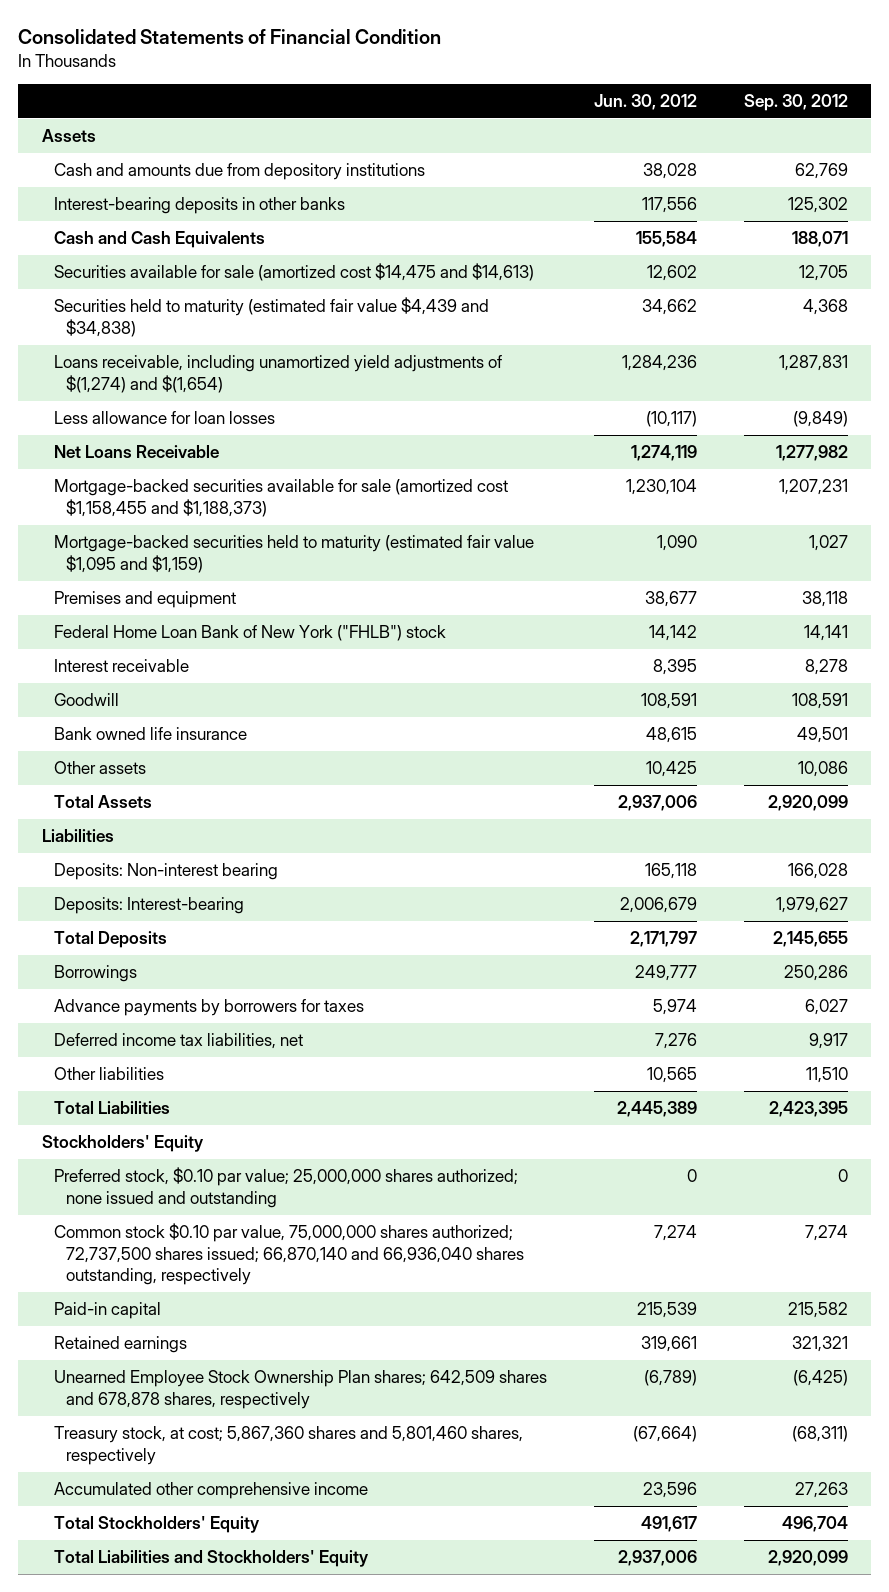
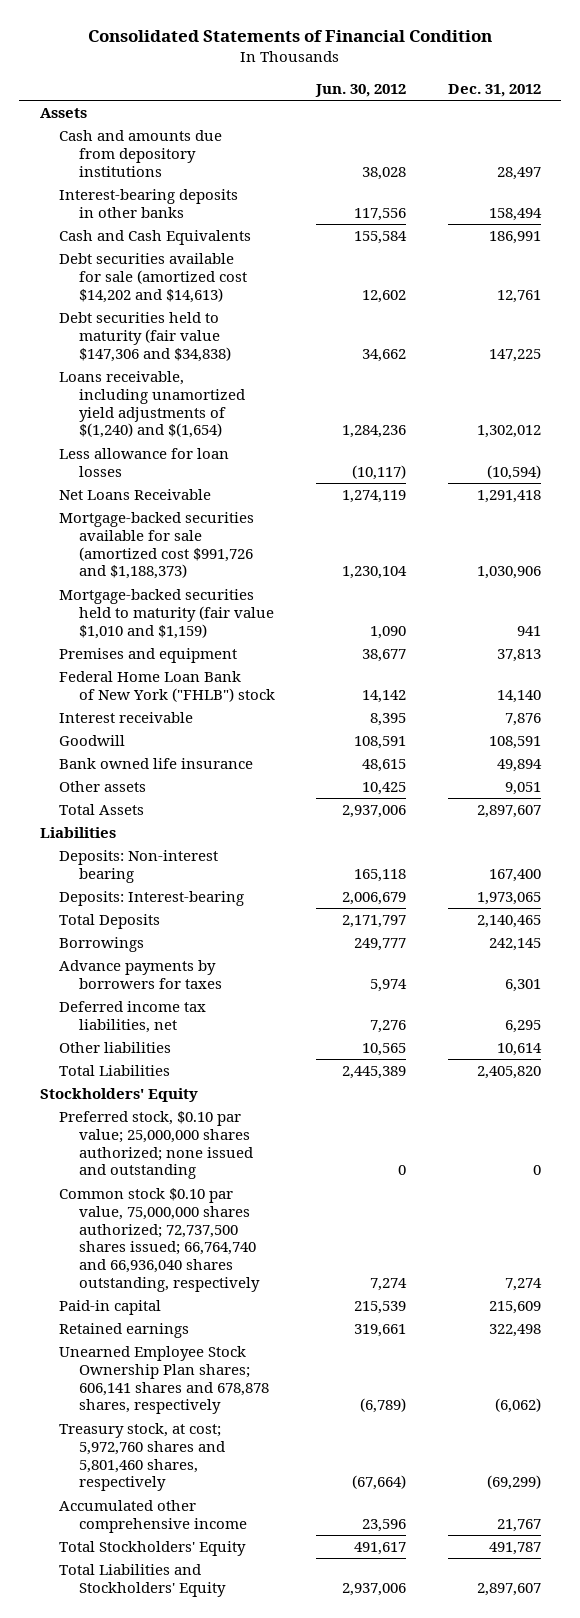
[743,94,848,112] Sep. 30, 2012 -> none
none -> [447,83,541,97] Dec. 31, 2012
[53,263,534,282] Securities available for sale (amortized cost $14,475 and $14,613) -> [59,253,248,303] Debt securities available for sale (amortized cost $14,202 and $14,613)
[53,297,489,337] Securities held to maturity (estimated fair value $4,439 and $34,838) -> [59,312,232,362] Debt securities held to maturity (fair value $147,306 and $34,838)
[53,355,502,393] Loans receivable, including unamortized yield adjustments of $(1,274) and $(1,654) -> [59,371,246,439] Loans receivable, including unamortized yield adjustments of $(1,240) and $(1,654)
[53,479,508,517] Mortgage-backed securities available for sale (amortized cost $1,158,455 and $1,188,373) -> [59,512,255,580] Mortgage-backed securities available for sale (amortized cost $991,726 and $1,188,373)
[53,535,534,573] Mortgage-backed securities held to maturity (estimated fair value $1,095 and $1,159) -> [59,589,275,639] Mortgage-backed securities held to maturity (fair value $1,010 and $1,159)
[53,1223,524,1286] Common stock $0.10 par value, 75,000,000 shares authorized; 72,737,500 shares issued; 66,870,140 and 66,936,040 shares outstanding, respectively -> [59,1188,261,1292] Common stock $0.10 par value, 75,000,000 shares authorized; 72,737,500 shares issued; 66,764,740 and 66,936,040 shares outstanding, respectively
[53,1370,547,1409] Unearned Employee Stock Ownership Plan shares; 642,509 shares and 678,878 shares, respectively -> [59,1346,270,1415] Unearned Employee Stock Ownership Plan shares; 606,141 shares and 678,878 shares, respectively
[53,1426,523,1465] Treasury stock, at cost; 5,867,360 shares and 5,801,460 shares, respectively -> [59,1423,226,1492] Treasury stock, at cost; 5,972,760 shares and 5,801,460 shares, respectively

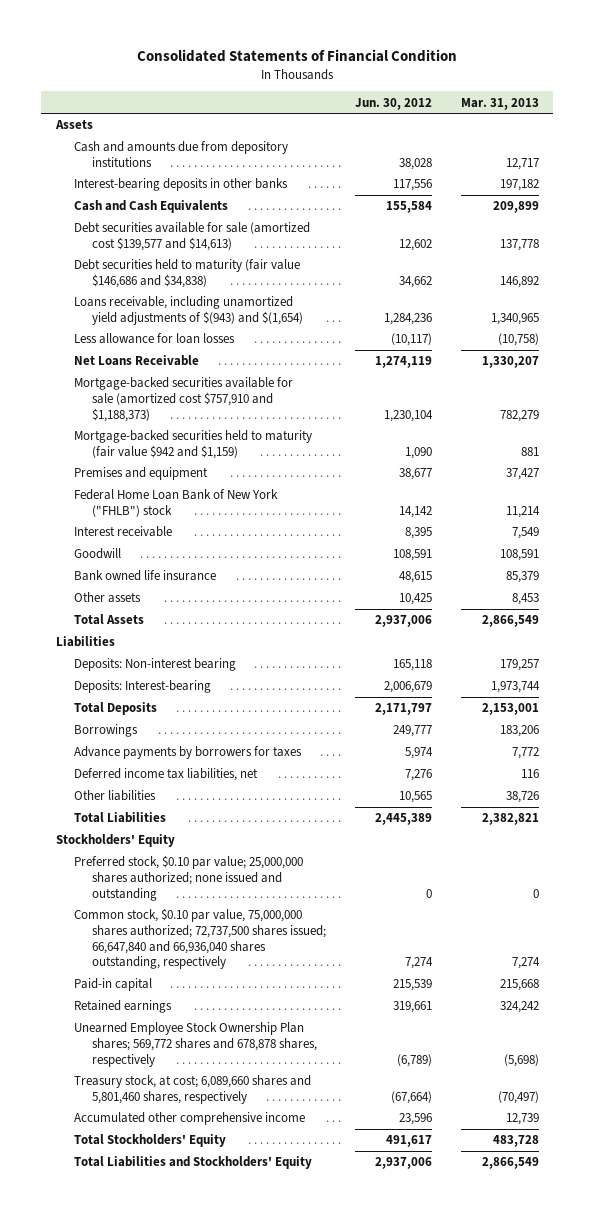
[447,83,541,97] Dec. 31, 2012 -> none
none -> [460,97,539,110] Mar. 31, 2013
[59,253,248,303] Debt securities available for sale (amortized cost $14,202 and $14,613) -> [74,222,311,251] Debt securities available for sale (amortized cost $139,577 and $14,613)
[59,312,232,362] Debt securities held to maturity (fair value $147,306 and $34,838) -> [74,259,301,288] Debt securities held to maturity (fair value $146,686 and $34,838)
[59,371,246,439] Loans receivable, including unamortized yield adjustments of $(1,240) and $(1,654) -> [74,296,304,325] Loans receivable, including unamortized yield adjustments of $(943) and $(1,654)
[59,512,255,580] Mortgage-backed securities available for sale (amortized cost $991,726 and $1,188,373) -> [74,377,294,422] Mortgage-backed securities available for sale (amortized cost $757,910 and $1,188,373)
[59,589,275,639] Mortgage-backed securities held to maturity (fair value $1,010 and $1,159) -> [74,430,313,459] Mortgage-backed securities held to maturity (fair value $942 and $1,159)
[59,1188,261,1292] Common stock $0.10 par value, 75,000,000 shares authorized; 72,737,500 shares issued; 66,764,740 and 66,936,040 shares outstanding, respectively -> [74,908,327,970] Common stock, $0.10 par value, 75,000,000 shares authorized; 72,737,500 shares issued; 66,647,840 and 66,936,040 shares outstanding, respectively
[59,1346,270,1415] Unearned Employee Stock Ownership Plan shares; 606,141 shares and 678,878 shares, respectively -> [74,1022,318,1067] Unearned Employee Stock Ownership Plan shares; 569,772 shares and 678,878 shares, respectively
[59,1423,226,1492] Treasury stock, at cost; 5,972,760 shares and 5,801,460 shares, respectively -> [74,1075,312,1104] Treasury stock, at cost; 6,089,660 shares and 5,801,460 shares, respectively

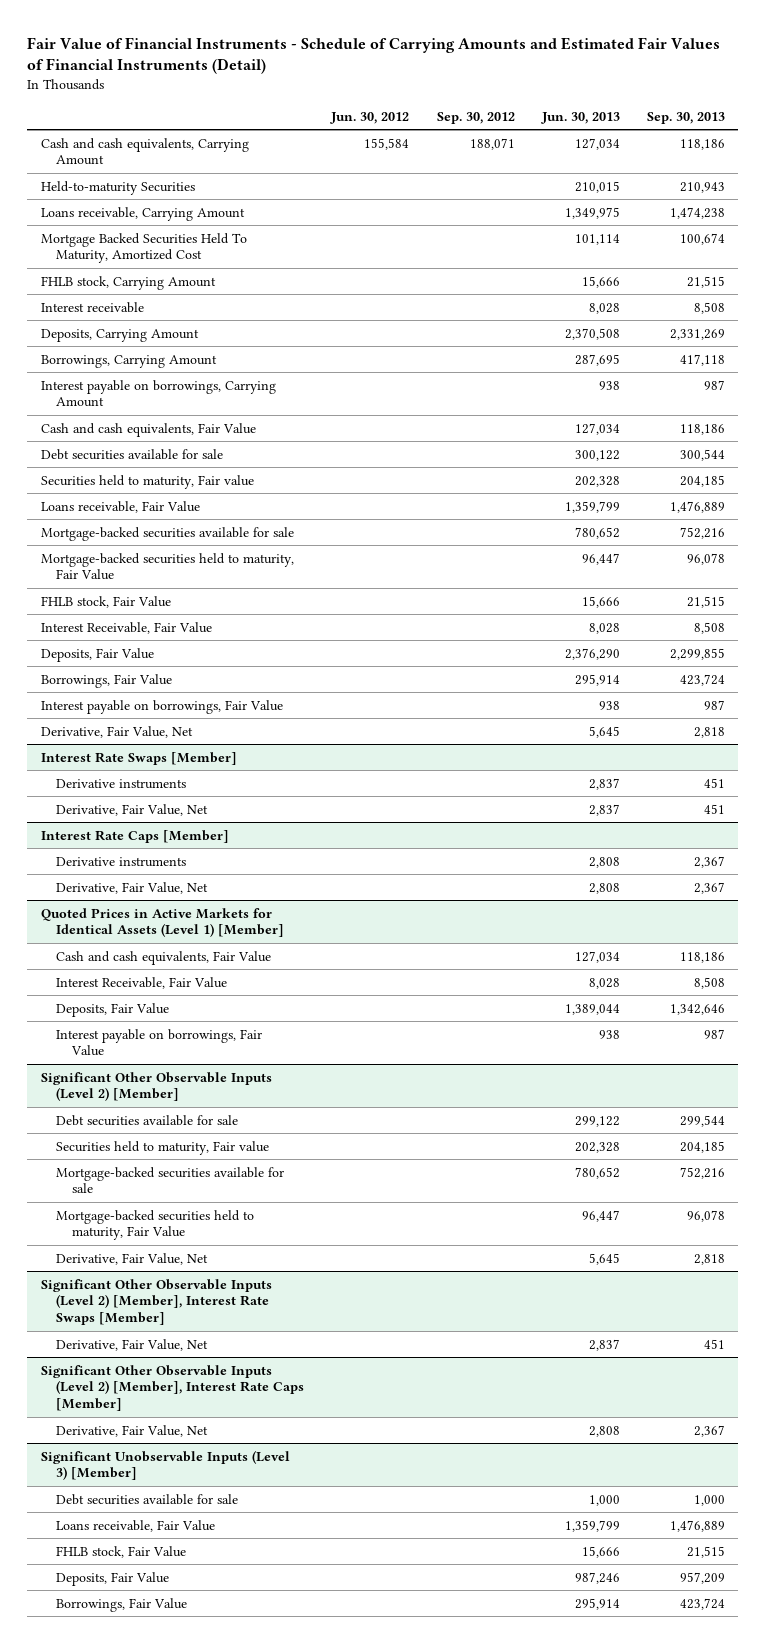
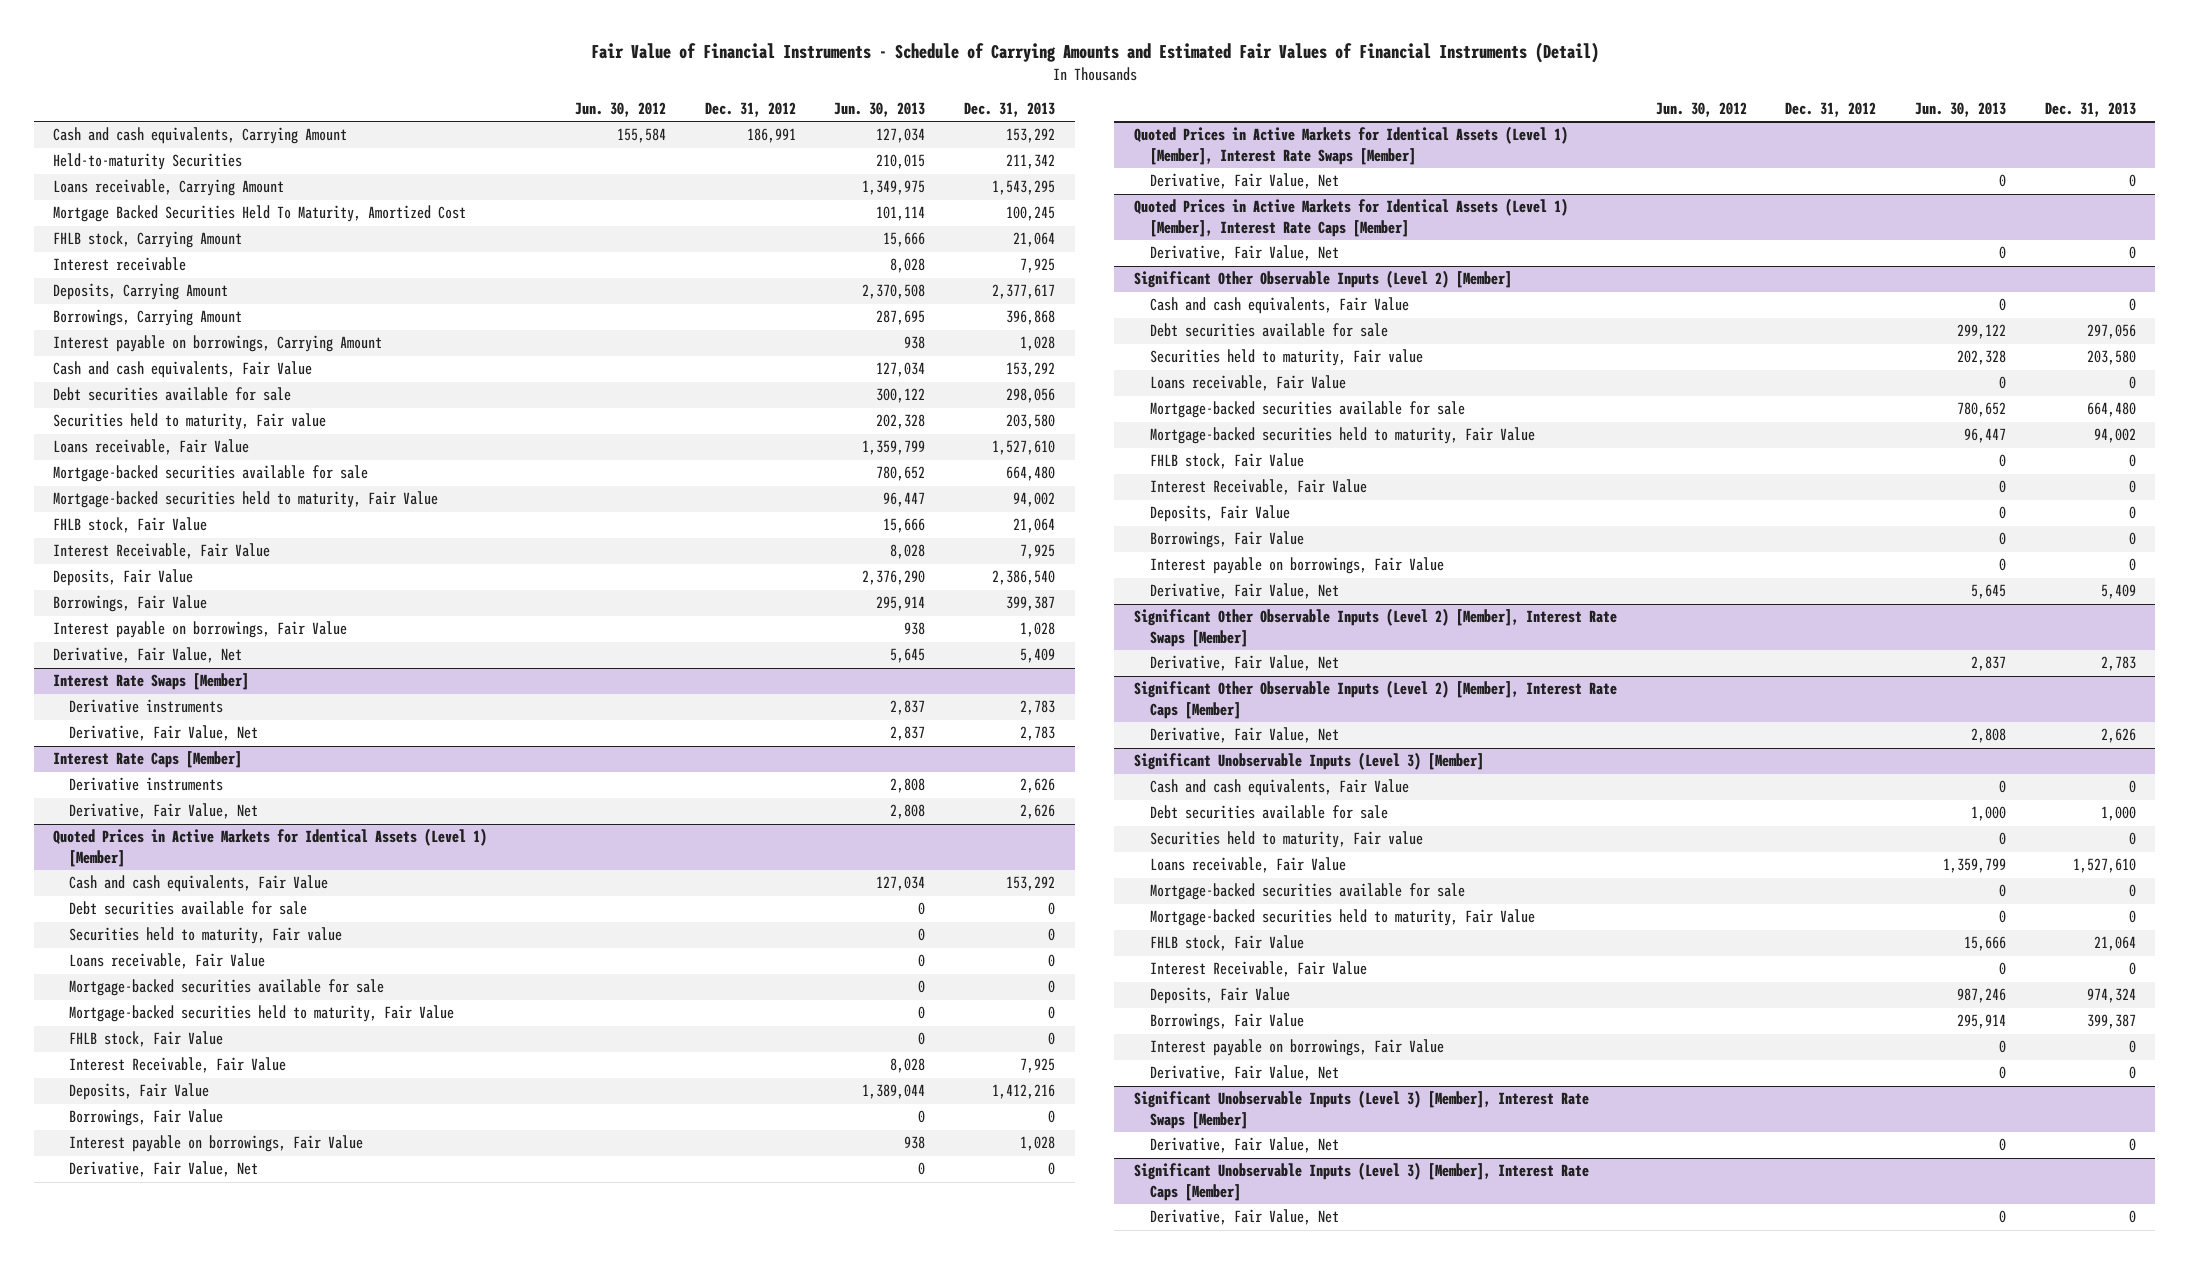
[436,111,515,124] Sep. 30, 2012 -> none
[646,111,725,124] Sep. 30, 2013 -> none
none -> [704,102,796,118] Dec. 31, 2012
none -> [964,102,1056,118] Dec. 31, 2013
none -> [69,901,308,916] Debt securities available for sale
none -> [69,927,343,945] Securities held to maturity, Fair value
none -> [69,953,266,970] Loans receivable, Fair Value
none -> [69,979,385,997] Mortgage-backed securities available for sale
none -> [69,1005,455,1023] Mortgage-backed securities held to maturity, Fair Value
none -> [69,1031,224,1048] FHLB stock, Fair Value
none -> [69,1109,224,1127] Borrowings, Fair Value
none -> [69,1161,259,1178] Derivative, Fair Value, Net
none -> [1133,126,1568,166] Quoted Prices in Active Markets for Identical Assets (Level 1) [Member], Interest Rate Swaps [Member]
none -> [1150,173,1340,190] Derivative, Fair Value, Net
none -> [1133,198,1568,238] Quoted Prices in Active Markets for Identical Assets (Level 1) [Member], Interest Rate Caps [Member]
none -> [1150,245,1340,262] Derivative, Fair Value, Net
none -> [1150,297,1410,315] Cash and cash equivalents, Fair Value
none -> [1150,375,1347,392] Loans receivable, Fair Value
none -> [1150,453,1305,470] FHLB stock, Fair Value
none -> [1150,479,1368,496] Interest Receivable, Fair Value
none -> [1150,505,1291,523] Deposits, Fair Value
none -> [1150,531,1305,549] Borrowings, Fair Value
none -> [1150,557,1445,575] Interest payable on borrowings, Fair Value
none -> [1150,779,1410,797] Cash and cash equivalents, Fair Value
none -> [1150,831,1424,849] Securities held to maturity, Fair value
none -> [1150,883,1466,901] Mortgage-backed securities available for sale
none -> [1150,909,1536,927] Mortgage-backed securities held to maturity, Fair Value
none -> [1150,961,1368,978] Interest Receivable, Fair Value
none -> [1150,1039,1445,1057] Interest payable on borrowings, Fair Value
none -> [1150,1065,1340,1082] Derivative, Fair Value, Net
none -> [1133,1090,1589,1130] Significant Unobservable Inputs (Level 3) [Member], Interest Rate Swaps [Member]
none -> [1150,1137,1340,1154] Derivative, Fair Value, Net
none -> [1133,1162,1589,1202] Significant Unobservable Inputs (Level 3) [Member], Interest Rate Caps [Member]
none -> [1150,1209,1340,1226] Derivative, Fair Value, Net

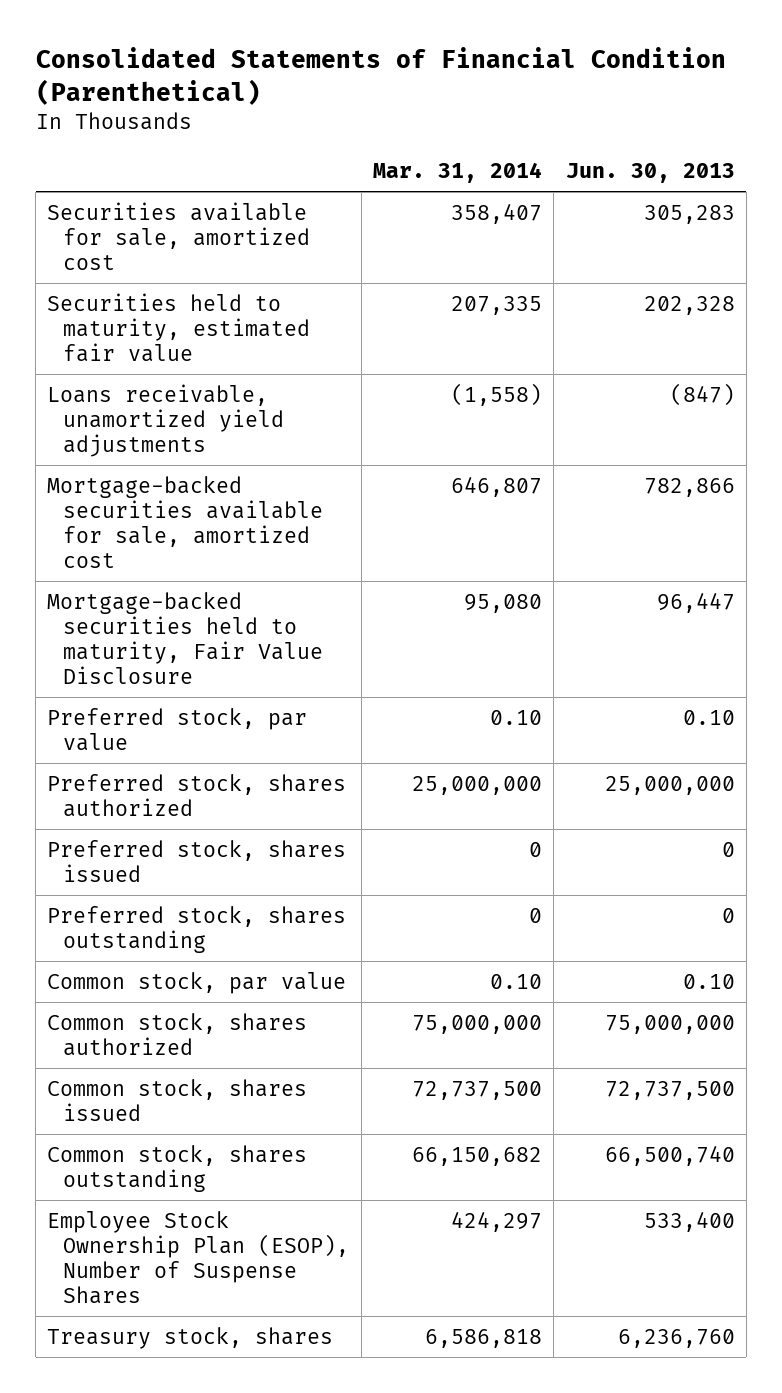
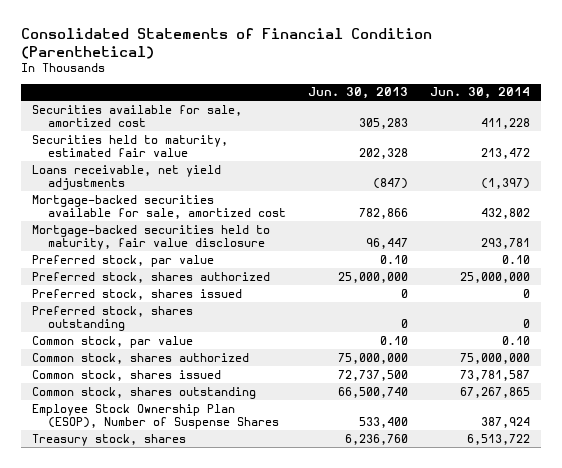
[372,161,542,183] Mar. 31, 2014 -> none
none -> [430,87,531,100] Jun. 30, 2014
[47,383,285,457] Loans receivable, unamortized yield adjustments -> [31,164,221,191] Loans receivable, net yield adjustments
[47,591,324,684] Mortgage-backed securities held to maturity, Fair Value Disclosure -> [31,224,270,251] Mortgage-backed securities held to maturity, fair value disclosure

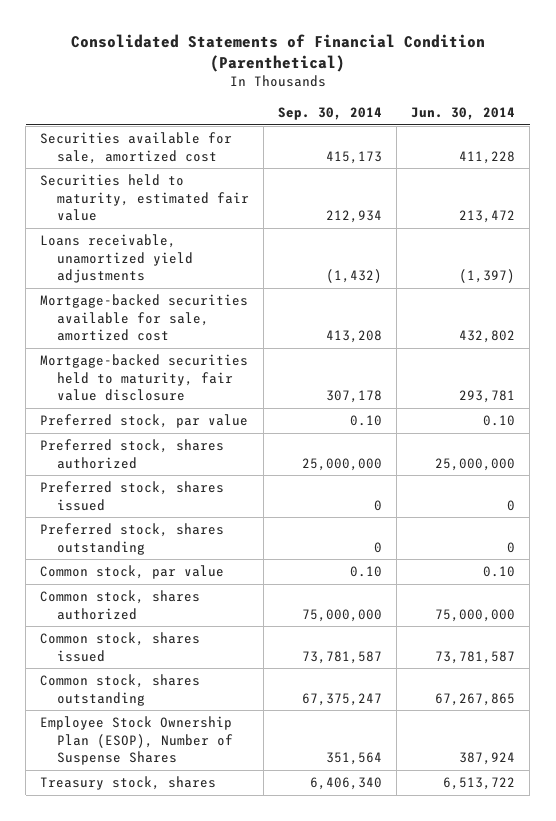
[308,87,409,100] Jun. 30, 2013 -> none
none -> [277,107,382,121] Sep. 30, 2014
[31,164,221,191] Loans receivable, net yield adjustments -> [40,234,193,284] Loans receivable, unamortized yield adjustments

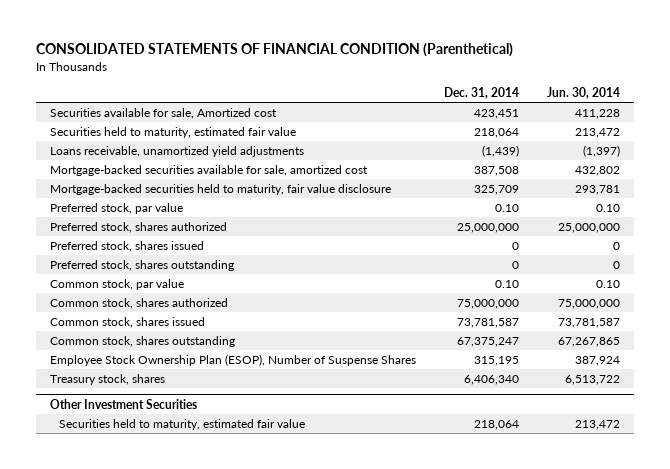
[70,33,485,73] Consolidated Statements of Financial Condition (Parenthetical) -> [35,43,513,58] CONSOLIDATED STATEMENTS OF FINANCIAL CONDITION (Parenthetical)
[277,107,382,121] Sep. 30, 2014 -> none
none -> [443,86,519,99] Dec. 31, 2014
[40,132,233,164] Securities available for sale, amortized cost -> [49,108,277,120] Securities available for sale, Amortized cost
none -> [49,398,197,409] Other Investment Securities
none -> [58,419,305,431] Securities held to maturity, estimated fair value

